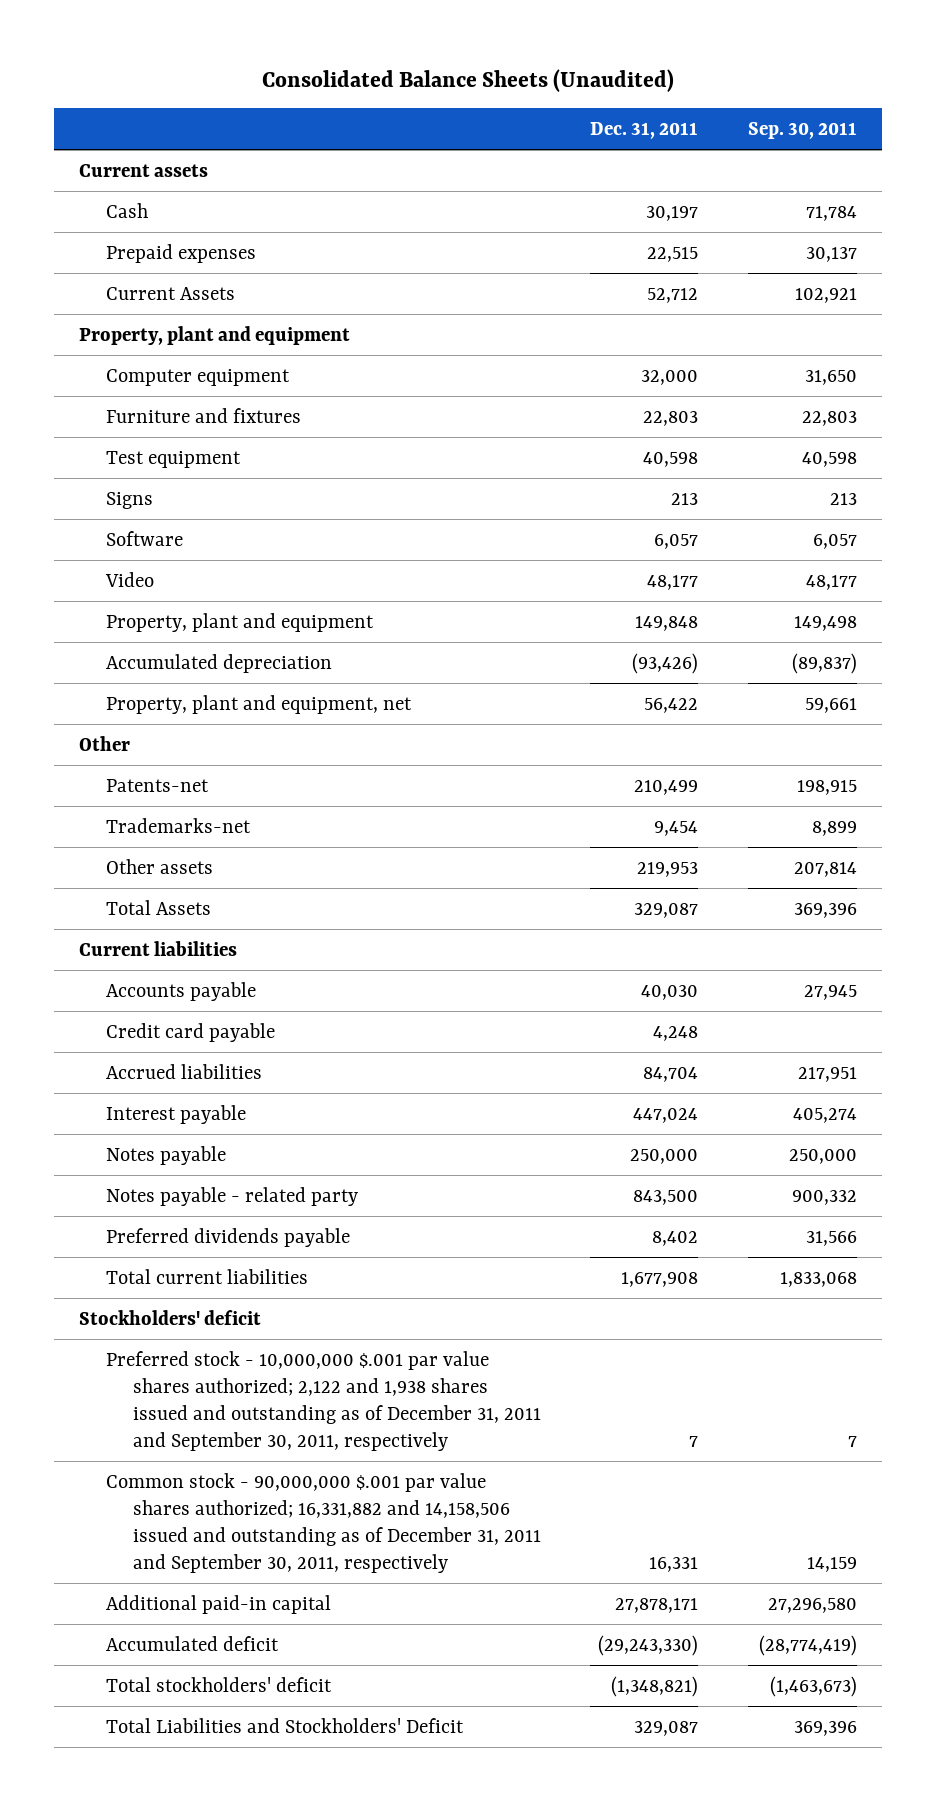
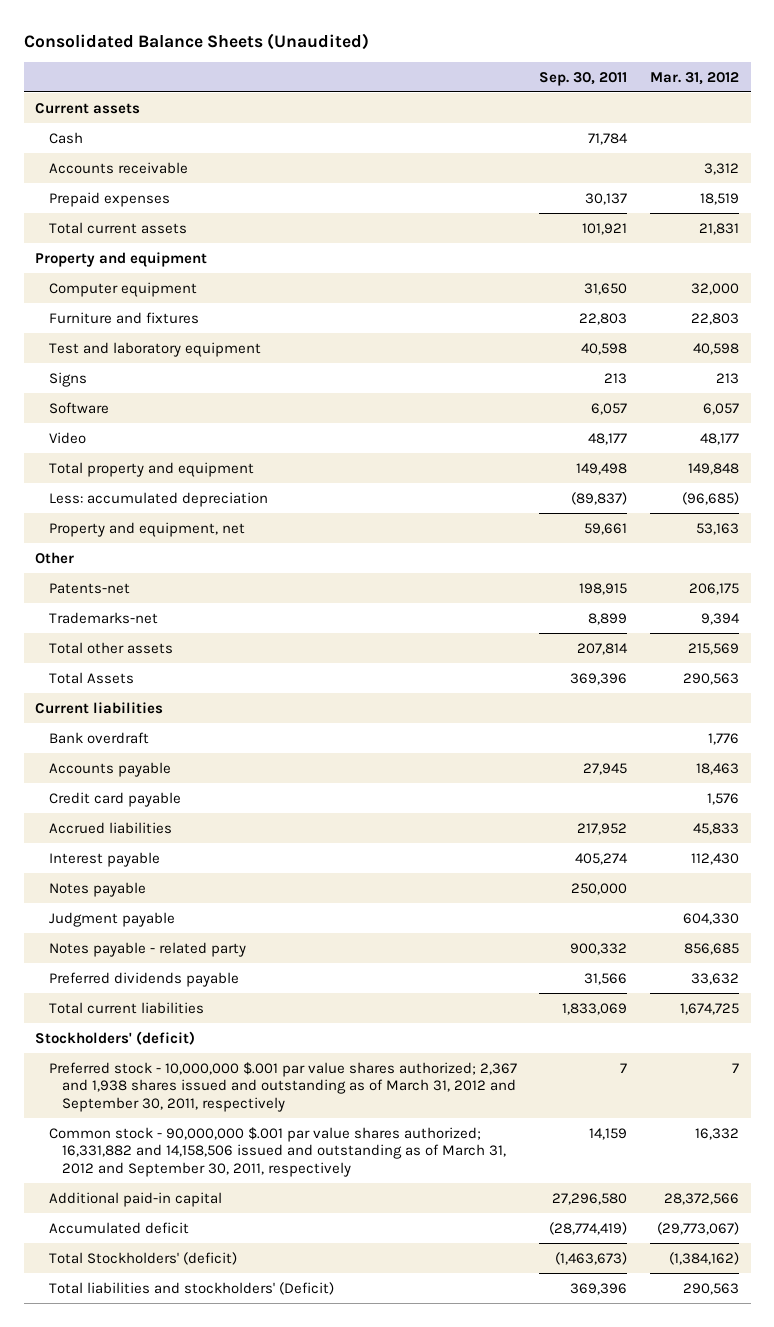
[590,121,699,139] Dec. 31, 2011 -> none
none -> [650,71,740,85] Mar. 31, 2012
none -> [48,161,188,174] Accounts receivable
[105,286,235,300] Current Assets -> [48,221,187,234] Total current assets
[795,287,858,303] 102,921 -> [582,222,628,235] 101,921
[78,325,350,345] Property, plant and equipment -> [34,251,207,267] Property and equipment
[105,450,241,468] Test equipment -> [48,341,261,357] Test and laboratory equipment
[105,612,374,632] Property, plant and equipment -> [48,461,254,477] Total property and equipment
[105,653,332,673] Accumulated depreciation -> [48,491,268,507] Less: accumulated depreciation
[105,694,412,714] Property, plant and equipment, net -> [48,521,245,537] Property and equipment, net
[105,858,213,874] Other assets -> [48,641,173,654] Total other assets
none -> [48,731,149,744] Bank overdraft
[798,1066,858,1082] 217,951 -> [577,822,628,835] 217,952
none -> [48,911,175,927] Judgment payable
[780,1271,858,1287] 1,833,068 -> [562,1002,628,1015] 1,833,069
[78,1309,261,1325] Stockholders' deficit -> [34,1030,195,1045] Stockholders' (deficit)
[105,1350,541,1451] Preferred stock - 10,000,000 $.001 par value shares authorized; 2,122 and 1,938 shares issued and outstanding as of December 31, 2011 and September 30, 2011, respectively -> [48,1061,517,1113] Preferred stock - 10,000,000 $.001 par value shares authorized; 2,367 and 1,938 shares issued and outstanding as of March 31, 2012 and September 30, 2011, respectively
[105,1472,541,1573] Common stock - 90,000,000 $.001 par value shares authorized; 16,331,882 and 14,158,506 issued and outstanding as of December 31, 2011 and September 30, 2011, respectively -> [48,1126,507,1178] Common stock - 90,000,000 $.001 par value shares authorized; 16,331,882 and 14,158,506 issued and outstanding as of March 31, 2012 and September 30, 2011, respectively
[105,1676,332,1692] Total stockholders' deficit -> [48,1251,237,1265] Total Stockholders' (deficit)
[105,1717,464,1733] Total Liabilities and Stockholders' Deficit -> [48,1281,334,1295] Total liabilities and stockholders' (Deficit)

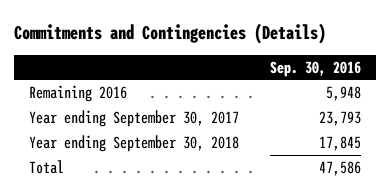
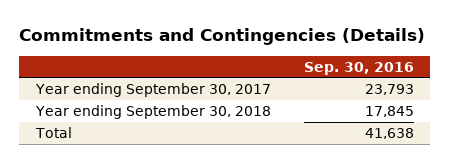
[29,84,128,102] Remaining 2016 -> none
[318,160,361,176] 47,586 -> [364,128,414,140] 41,638

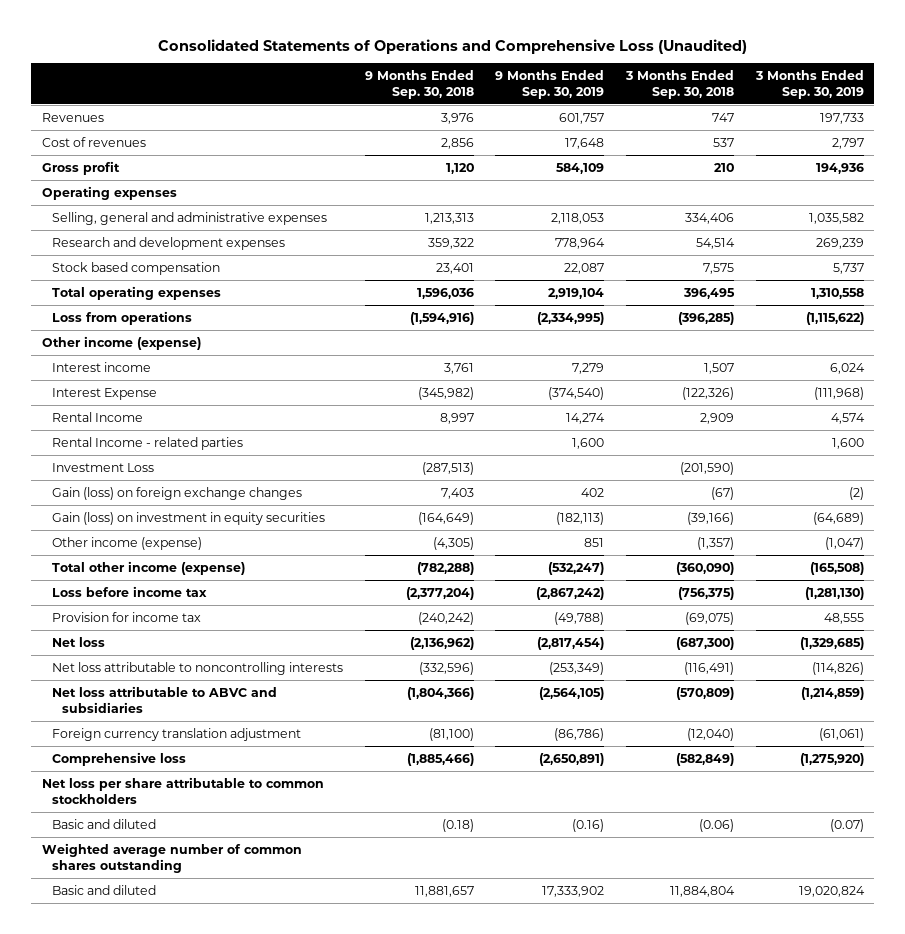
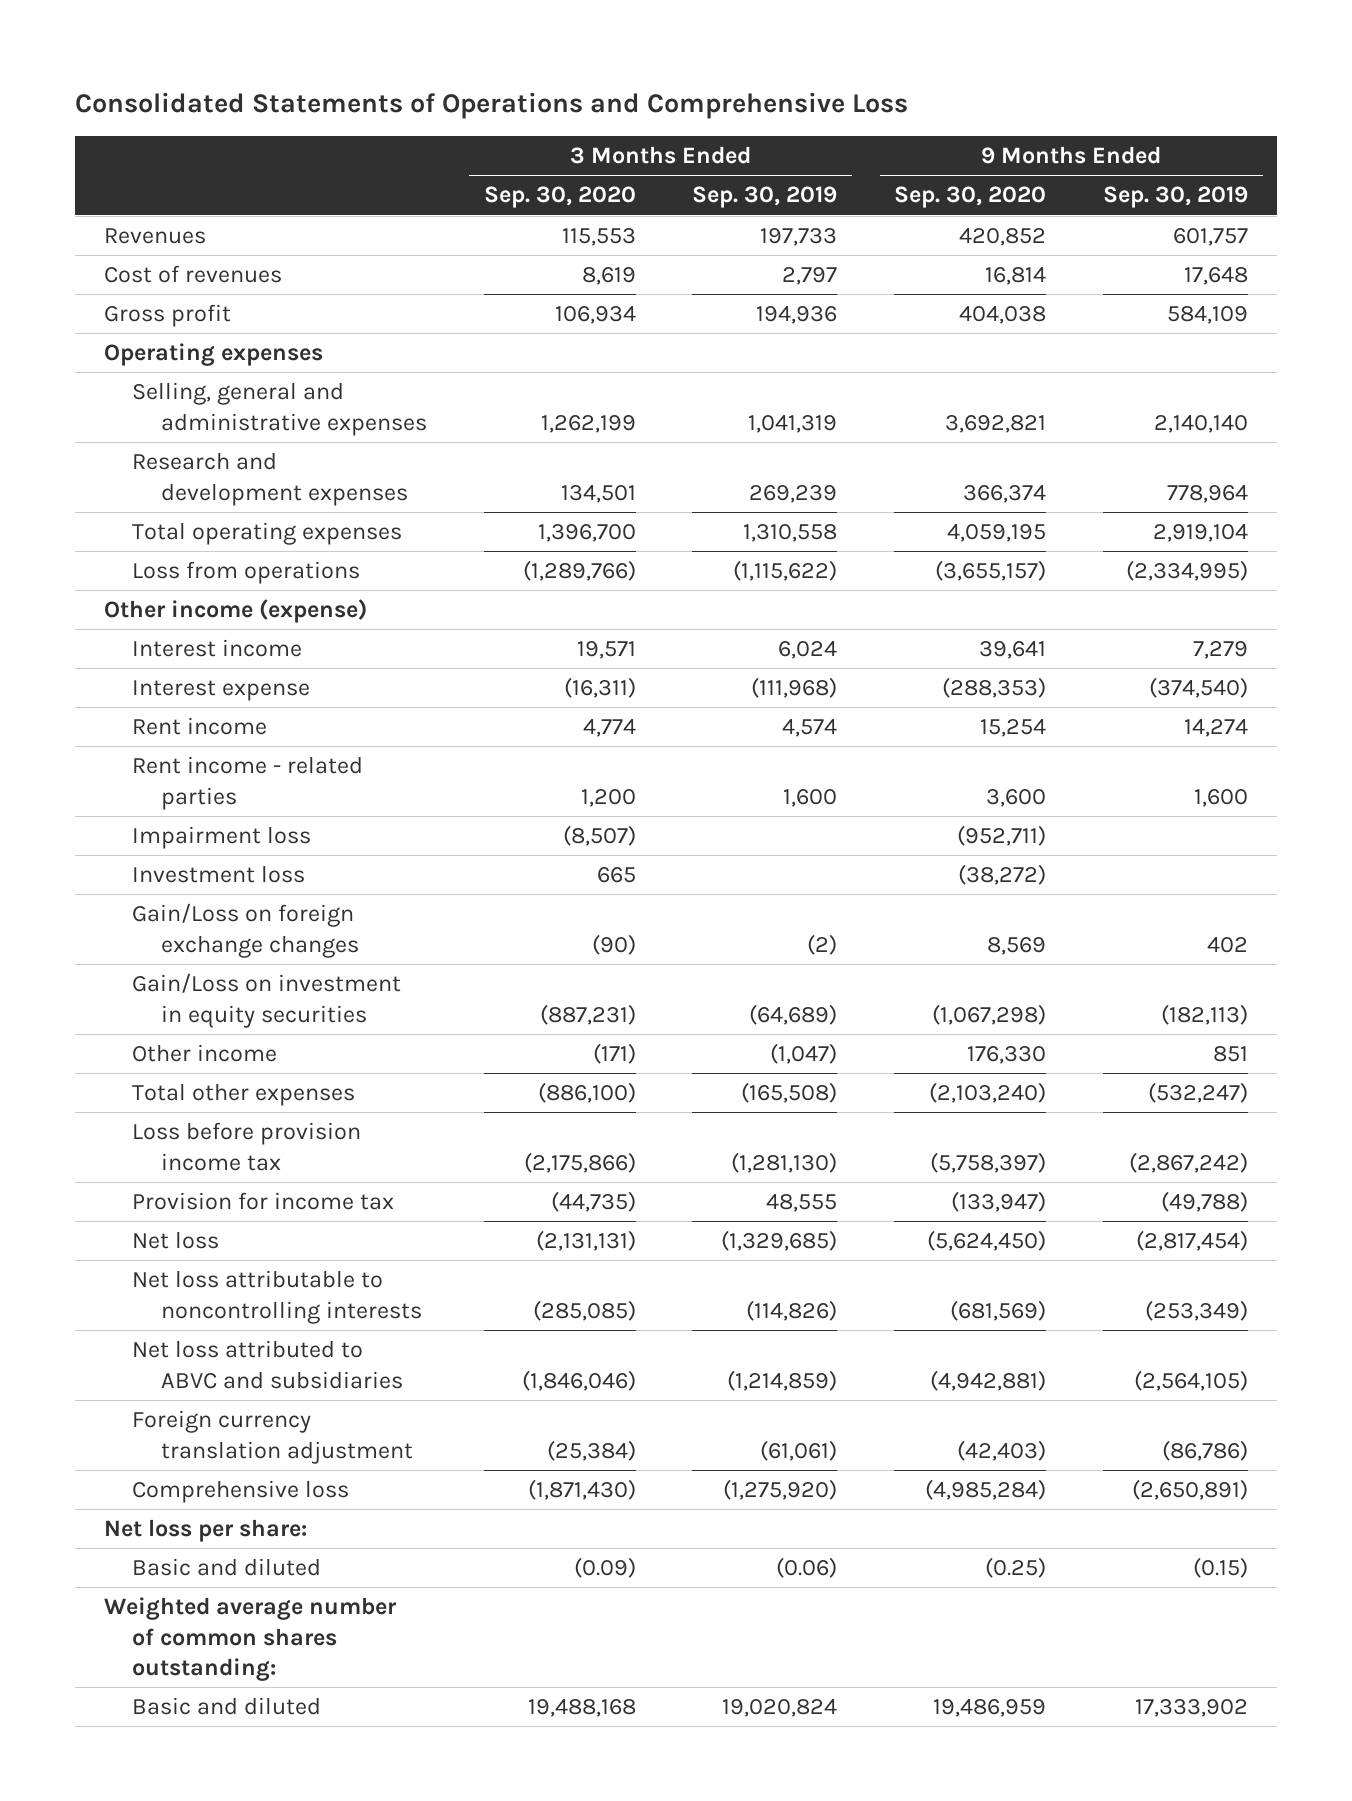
[157,38,747,54] Consolidated Statements of Operations and Comprehensive Loss (Unaudited) -> [75,92,909,120] Consolidated Statements of Operations and Comprehensive Loss
[364,70,474,99] 9 Months Ended Sep. 30, 2018 -> none
[624,70,734,99] 3 Months Ended Sep. 30, 2018 -> none
none -> [483,186,636,209] Sep. 30, 2020
none -> [894,186,1047,209] Sep. 30, 2020
[551,212,605,224] 2,118,053 -> [1154,414,1249,433] 2,140,140
[808,212,864,224] 1,035,582 -> [748,414,838,433] 1,041,319
[51,261,220,275] Stock based compensation -> none
[51,387,157,400] Interest Expense -> [132,680,311,702] Interest expense
[51,411,143,422] Rental Income -> [132,717,268,736] Rent income
[51,436,243,450] Rental Income - related parties -> [132,756,364,810] Rent income - related parties
none -> [132,826,312,850] Impairment loss
[51,462,154,472] Investment Loss -> [132,865,306,884] Investment loss
[51,486,302,500] Gain (loss) on foreign exchange changes -> [132,903,359,958] Gain/Loss on foreign exchange changes
[51,511,325,525] Gain (loss) on investment in equity securities -> [132,973,402,1028] Gain/Loss on investment in equity securities
[51,536,202,550] Other income (expense) -> [132,1044,278,1063] Other income
[51,560,245,575] Total other income (expense) -> [132,1083,356,1107] Total other expenses
[51,585,207,597] Loss before income tax -> [132,1122,362,1171] Loss before provision income tax
[51,685,277,713] Net loss attributable to ABVC and subsidiaries -> [132,1340,403,1389] Net loss attributed to ABVC and subsidiaries
[41,776,324,804] Net loss per share attributable to common stockholders -> [103,1519,307,1543] Net loss per share:
[572,818,605,832] (0.16) -> [1193,1557,1249,1579] (0.15)
[829,818,864,832] (0.07) -> [776,1557,838,1579] (0.06)
[41,842,302,873] Weighted average number of common shares outstanding -> [103,1597,397,1682] Weighted average number of common shares outstanding:

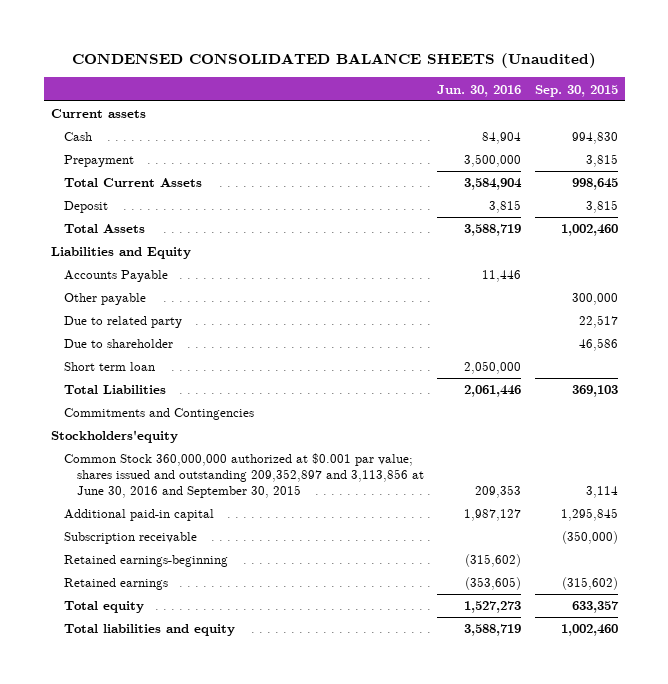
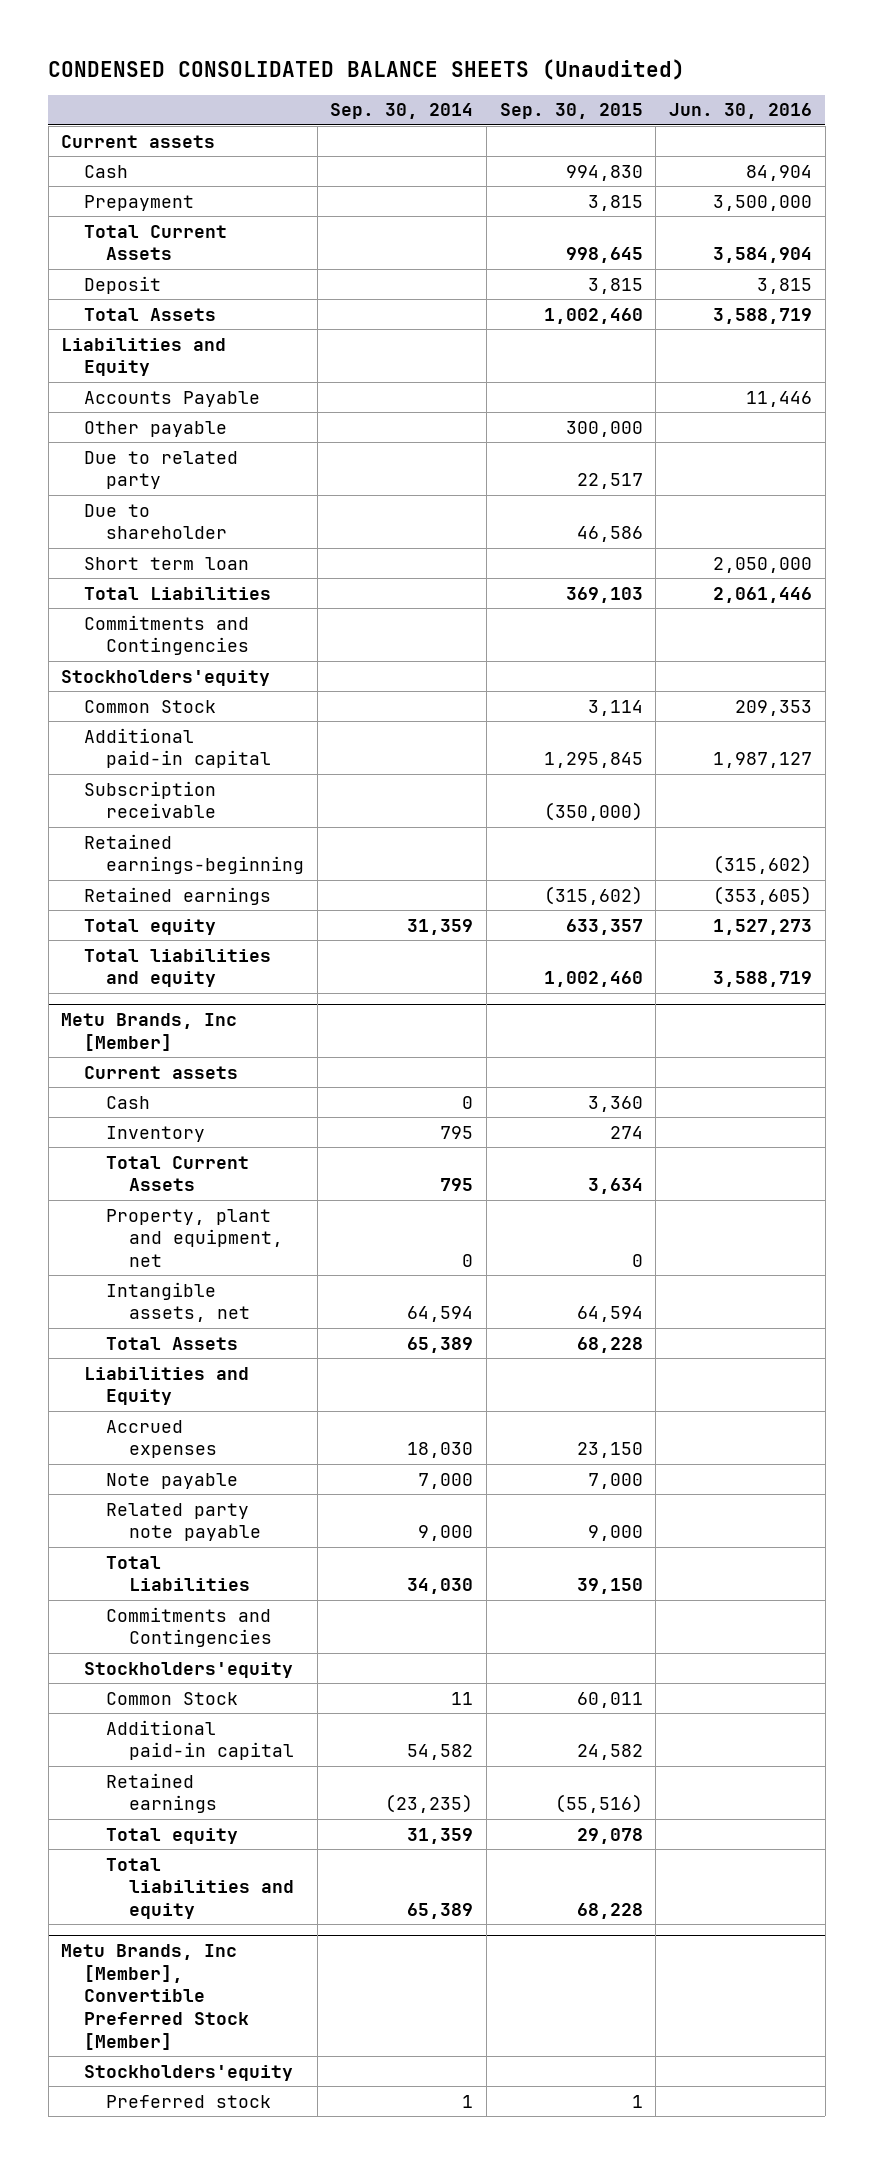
none -> [330,103,474,120] Sep. 30, 2014
[63,453,424,499] Common Stock 360,000,000 authorized at $0.001 par value; shares issued and outstanding 209,352,897 and 3,113,856 at June 30, 2016 and September 30, 2015 -> [83,699,216,713] Common Stock
none -> [61,1013,238,1051] Metu Brands, Inc [Member]
none -> [83,1065,238,1079] Current assets
none -> [106,1095,151,1109] Cash
none -> [106,1125,206,1142] Inventory
none -> [106,1155,250,1192] Total Current Assets
none -> [106,1208,283,1267] Property, plant and equipment, net
none -> [106,1281,250,1323] Intangible assets, net
none -> [106,1336,239,1350] Total Assets
none -> [83,1366,249,1406] Liabilities and Equity
none -> [106,1419,217,1459] Accrued expenses
none -> [106,1472,239,1489] Note payable
none -> [106,1502,261,1542] Related party note payable
none -> [106,1555,250,1592] Total Liabilities
none -> [106,1606,272,1648] Commitments and Contingencies
none -> [83,1661,293,1678] Stockholders'equity
none -> [106,1691,239,1705] Common Stock
none -> [106,1719,294,1761] Additional paid-in capital
none -> [106,1772,217,1814] Retained earnings
none -> [106,1827,239,1844] Total equity
none -> [106,1857,294,1919] Total liabilities and equity
none -> [61,1944,249,2050] Metu Brands, Inc [Member], Convertible Preferred Stock [Member]
none -> [83,2064,293,2081] Stockholders'equity
none -> [106,2094,272,2108] Preferred stock

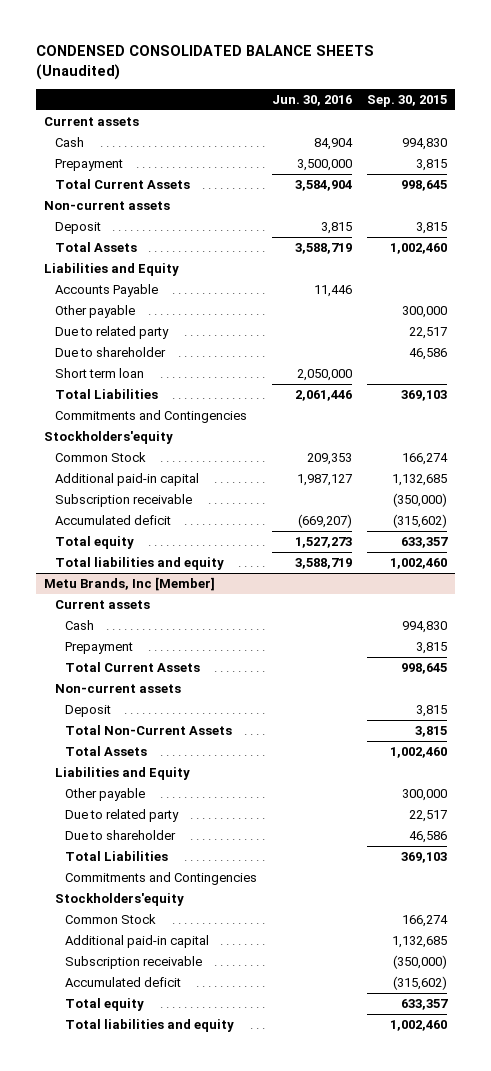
[330,103,474,120] Sep. 30, 2014 -> none
none -> [43,201,170,211] Non-current assets
[587,699,643,716] 3,114 -> [402,453,449,466] 166,274
[543,752,643,769] 1,295,845 -> [392,474,448,487] 1,132,685
[83,833,305,875] Retained earnings-beginning -> none
[83,886,271,905] Retained earnings -> none
none -> [54,515,171,526] Accumulated deficit
[106,1125,206,1142] Inventory -> none
[106,1208,283,1267] Property, plant and equipment, net -> none
[106,1281,250,1323] Intangible assets, net -> none
[587,1095,643,1112] 3,360 -> [402,621,448,634] 994,830
none -> [65,642,134,655] Prepayment
[587,1178,643,1195] 3,634 -> [401,663,448,675] 998,645
none -> [54,684,181,694] Non-current assets
none -> [65,705,112,718] Deposit
none -> [65,725,233,736] Total Non-Current Assets
[576,1336,643,1353] 68,228 -> [390,747,448,759] 1,002,460
[106,1419,217,1459] Accrued expenses -> none
[106,1472,239,1489] Note payable -> none
[106,1502,261,1542] Related party note payable -> none
none -> [65,788,146,802] Other payable
none -> [65,809,180,823] Due to related party
none -> [65,830,177,841] Due to shareholder
[576,1578,643,1595] 39,150 -> [401,852,448,864] 369,103
[106,1772,217,1814] Retained earnings -> none
[61,1944,249,2050] Metu Brands, Inc [Member], Convertible Preferred Stock [Member] -> none
[83,2064,293,2081] Stockholders'equity -> none
[106,2094,272,2108] Preferred stock -> none
[576,1691,643,1708] 60,011 -> [402,915,449,928] 166,274
[576,1744,643,1761] 24,582 -> [392,936,448,949] 1,132,685
none -> [65,956,203,970] Subscription receivable
none -> [65,977,182,988] Accumulated deficit
[576,1827,643,1844] 29,078 -> [401,999,449,1011] 633,357
[576,1902,643,1919] 68,228 -> [390,1020,448,1032] 1,002,460

